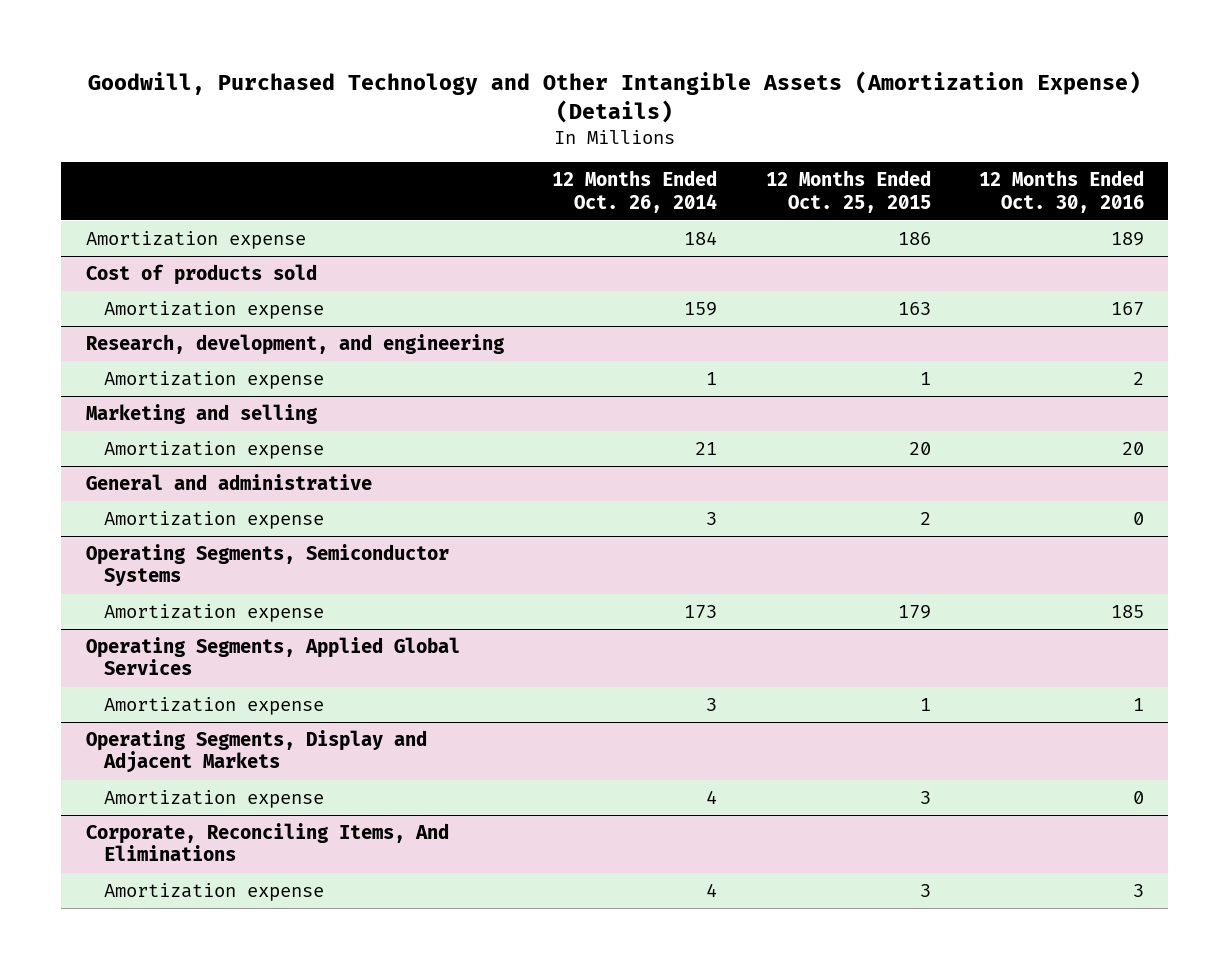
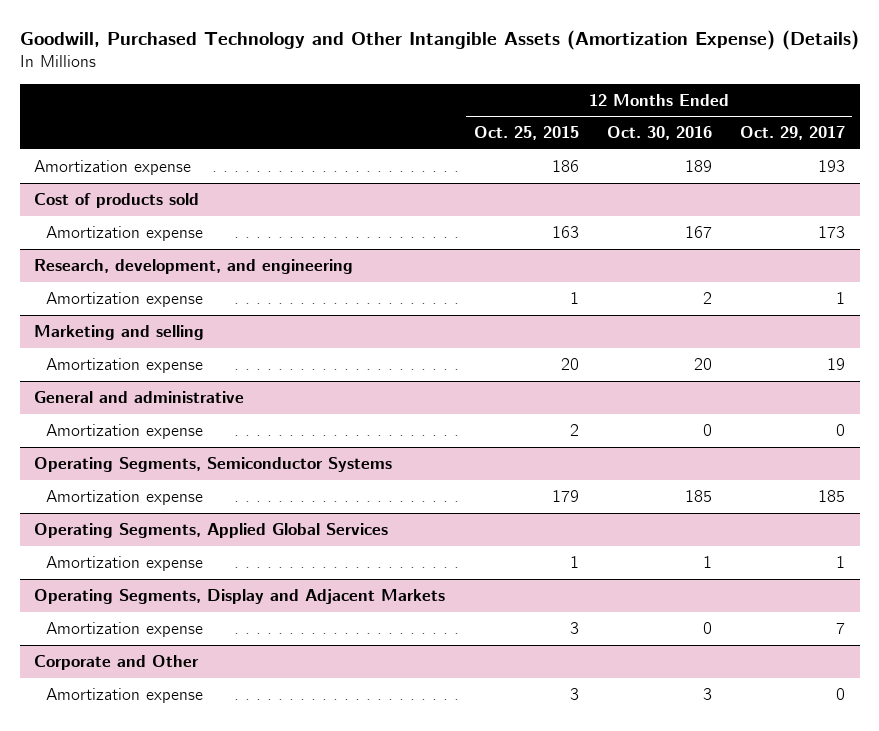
[552,170,718,213] 12 Months Ended Oct. 26, 2014 -> none
none -> [740,126,846,141] Oct. 29, 2017
[85,823,449,862] Corporate, Reconciling Items, And Eliminations -> [34,654,200,670] Corporate and Other

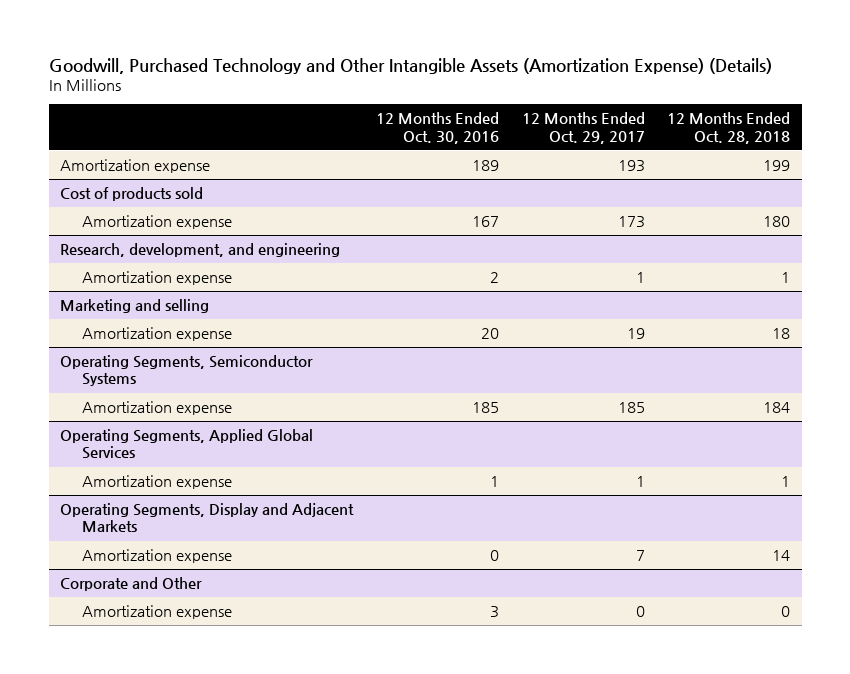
[473,126,579,141] Oct. 25, 2015 -> none
none -> [667,112,791,144] 12 Months Ended Oct. 28, 2018
[34,390,245,403] General and administrative -> none
[46,423,204,439] Amortization expense -> none

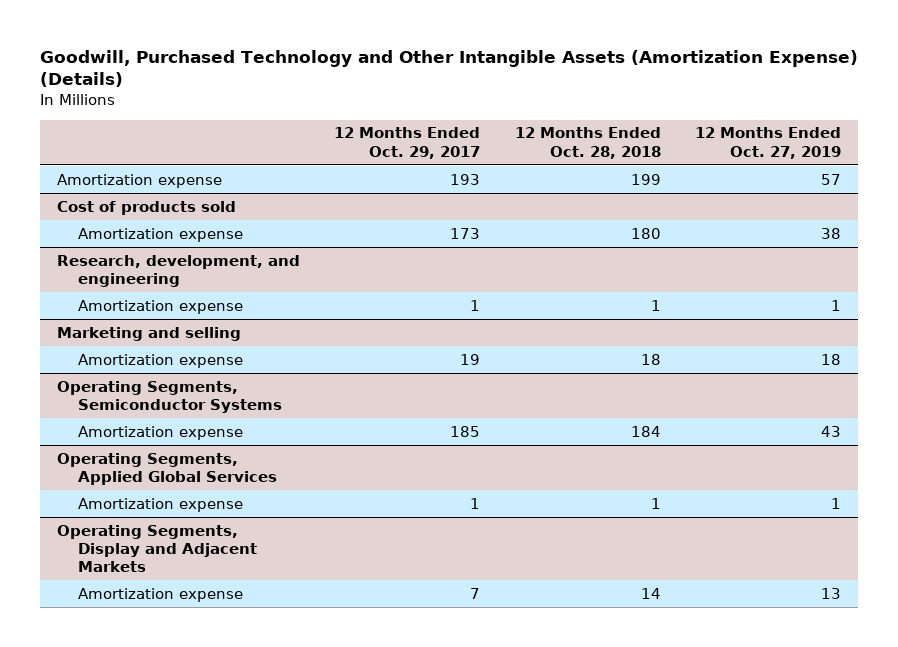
[375,112,499,144] 12 Months Ended Oct. 30, 2016 -> none
none -> [694,127,841,159] 12 Months Ended Oct. 27, 2019
[60,577,203,592] Corporate and Other -> none
[82,605,233,620] Amortization expense -> none

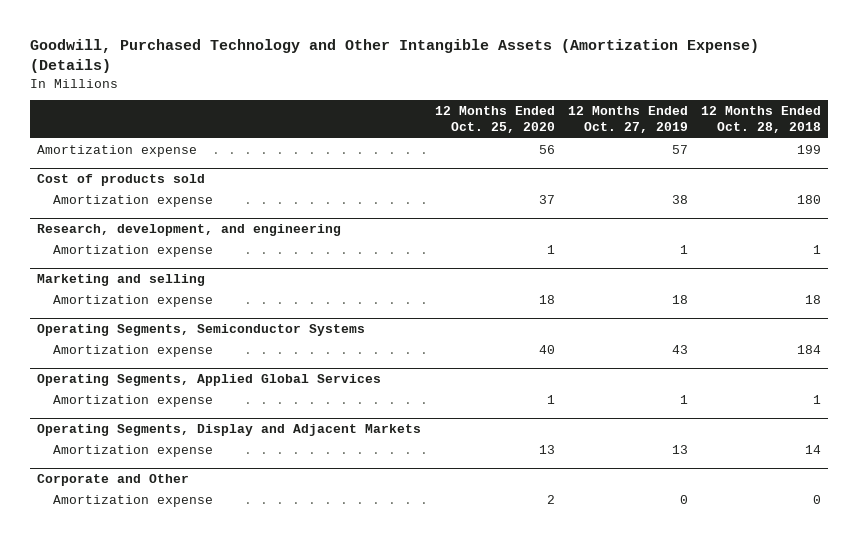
[334,127,481,159] 12 Months Ended Oct. 29, 2017 -> none
none -> [434,106,555,134] 12 Months Ended Oct. 25, 2020
none -> [37,473,190,486] Corporate and Other
none -> [53,494,214,507] Amortization expense

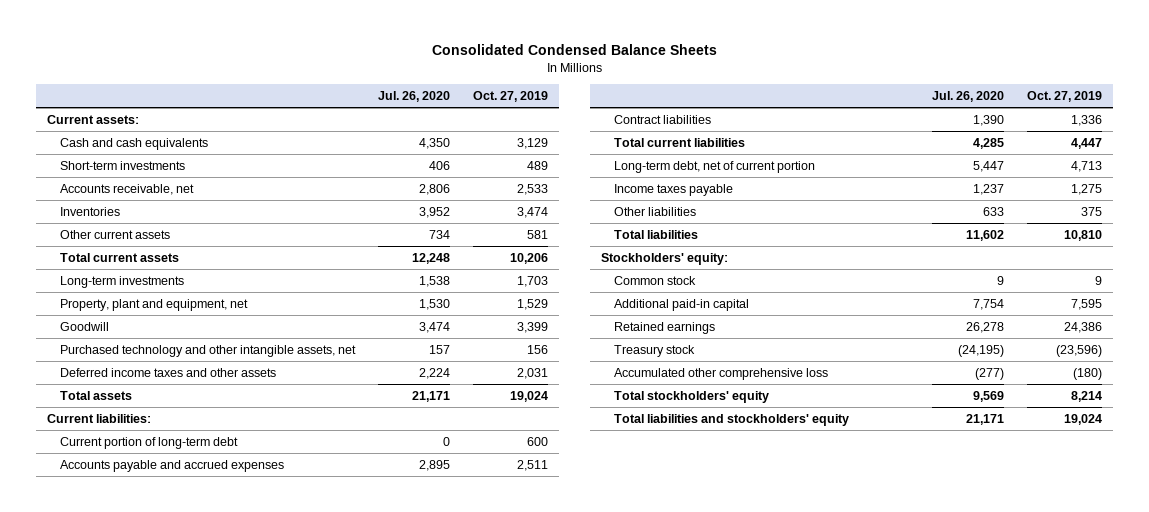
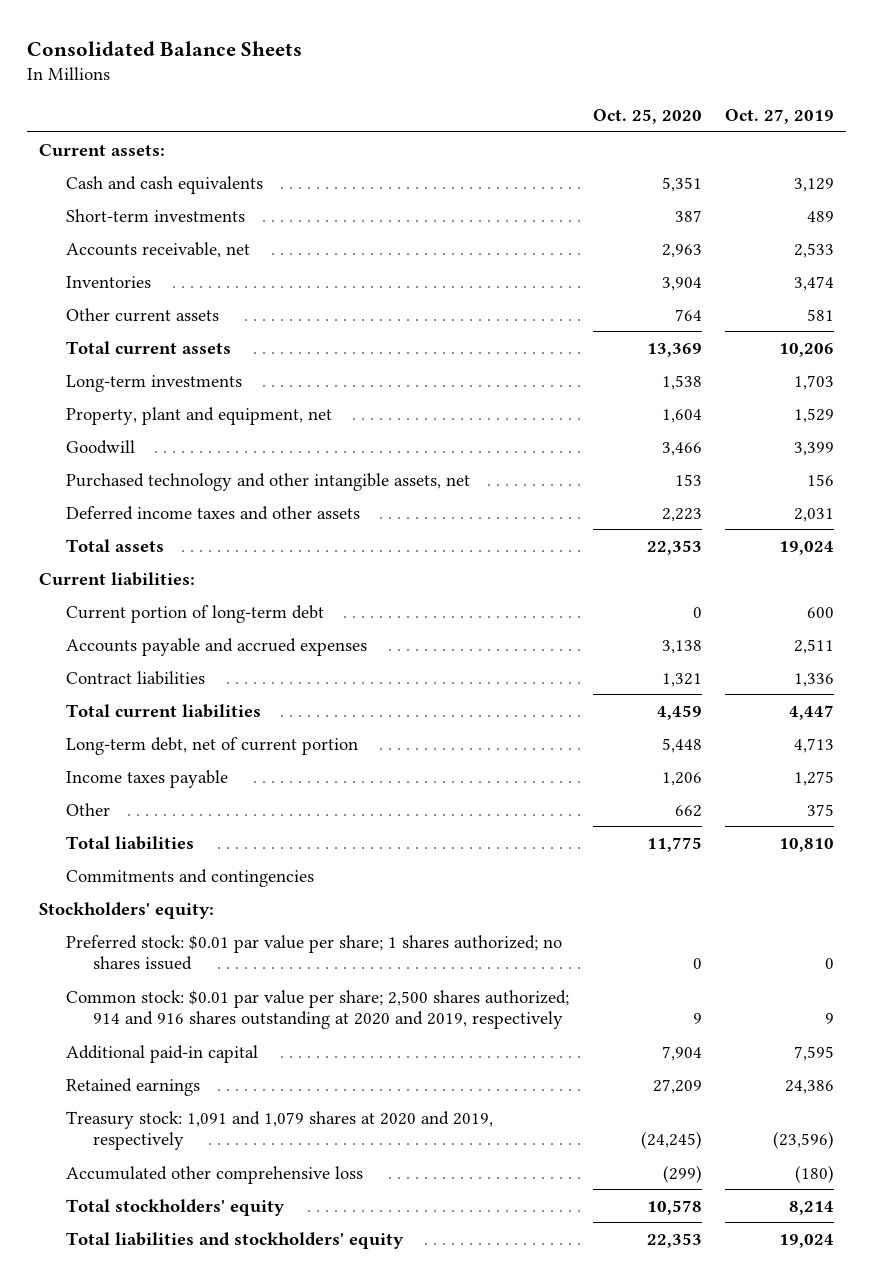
[431,44,717,56] Consolidated Condensed Balance Sheets -> [27,40,303,56] Consolidated Balance Sheets
[378,90,451,102] Jul. 26, 2020 -> none
none -> [592,109,702,125] Oct. 25, 2020
[614,206,697,216] Other liabilities -> [66,802,111,816] Other
none -> [66,868,315,887] Commitments and contingencies
none -> [66,934,563,971] Preferred stock: $0.01 par value per share; 1 shares authorized; no shares issued
[614,275,697,285] Common stock -> [66,989,570,1030] Common stock: $0.01 par value per share; 2,500 shares authorized; 914 and 916 shares outstanding at 2020 and 2019, respectively
[614,344,696,357] Treasury stock -> [66,1110,494,1151] Treasury stock: 1,091 and 1,079 shares at 2020 and 2019, respectively

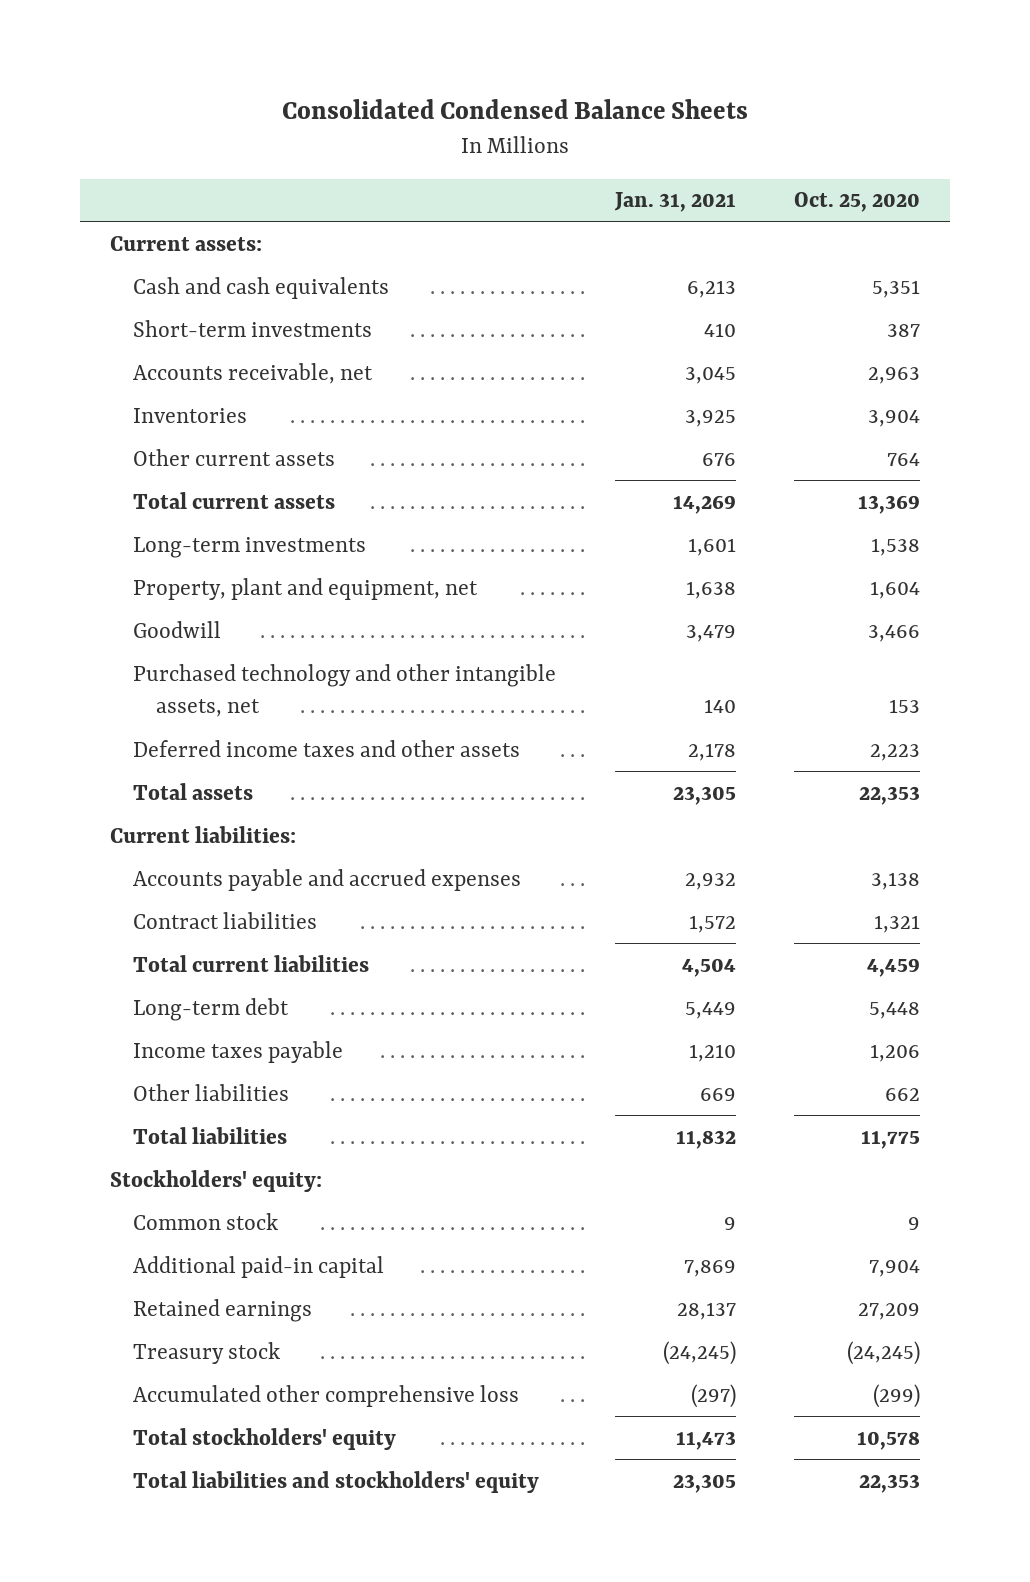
[27,40,303,56] Consolidated Balance Sheets -> [281,99,748,120] Consolidated Condensed Balance Sheets
[725,109,835,125] Oct. 27, 2019 -> none
none -> [613,192,736,213] Jan. 31, 2021
[66,604,325,623] Current portion of long-term debt -> none
[66,736,359,755] Long-term debt, net of current portion -> [132,997,289,1021] Long-term debt
[66,802,111,816] Other -> [132,1083,289,1101] Other liabilities
[66,868,315,887] Commitments and contingencies -> none
[66,934,563,971] Preferred stock: $0.01 par value per share; 1 shares authorized; no shares issued -> none
[66,989,570,1030] Common stock: $0.01 par value per share; 2,500 shares authorized; 914 and 916 shares outstanding at 2020 and 2019, respectively -> [132,1212,278,1230] Common stock
[66,1110,494,1151] Treasury stock: 1,091 and 1,079 shares at 2020 and 2019, respectively -> [132,1341,280,1364] Treasury stock

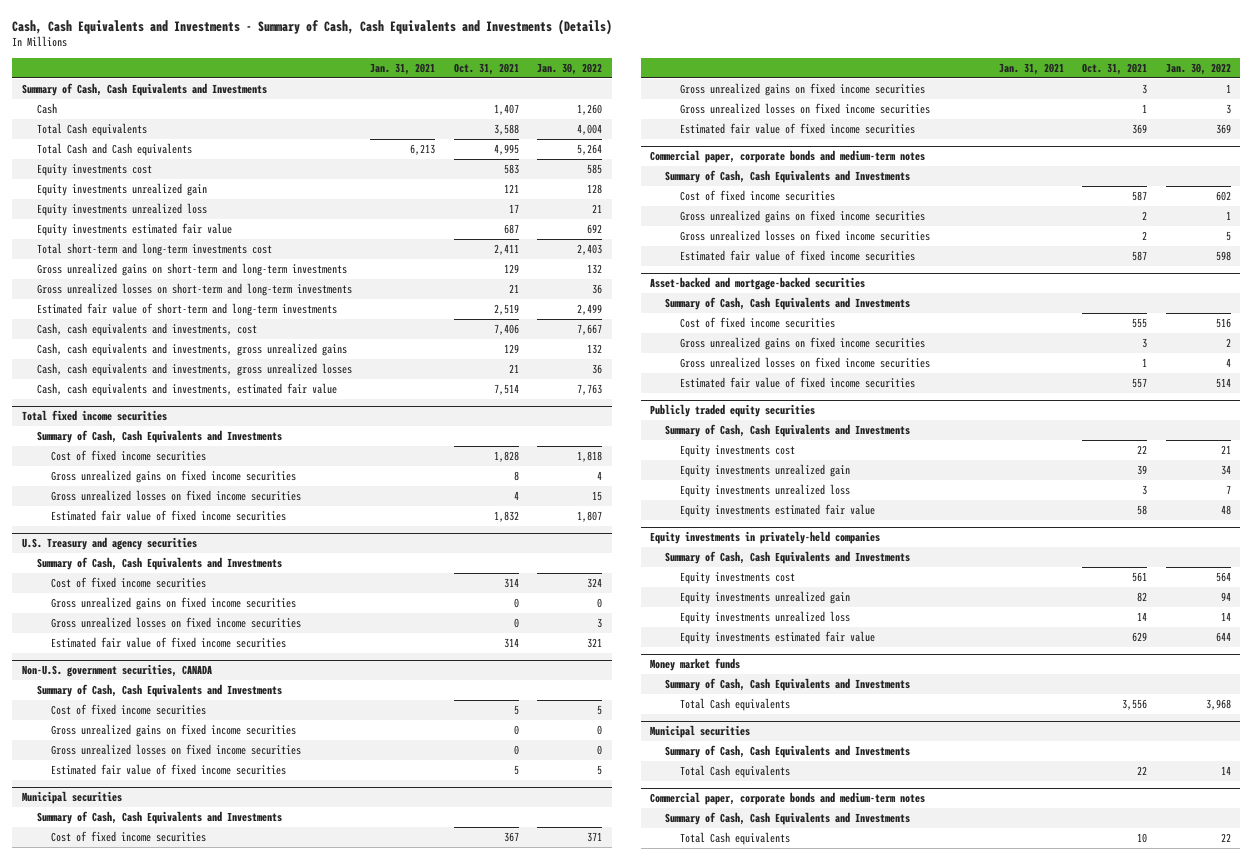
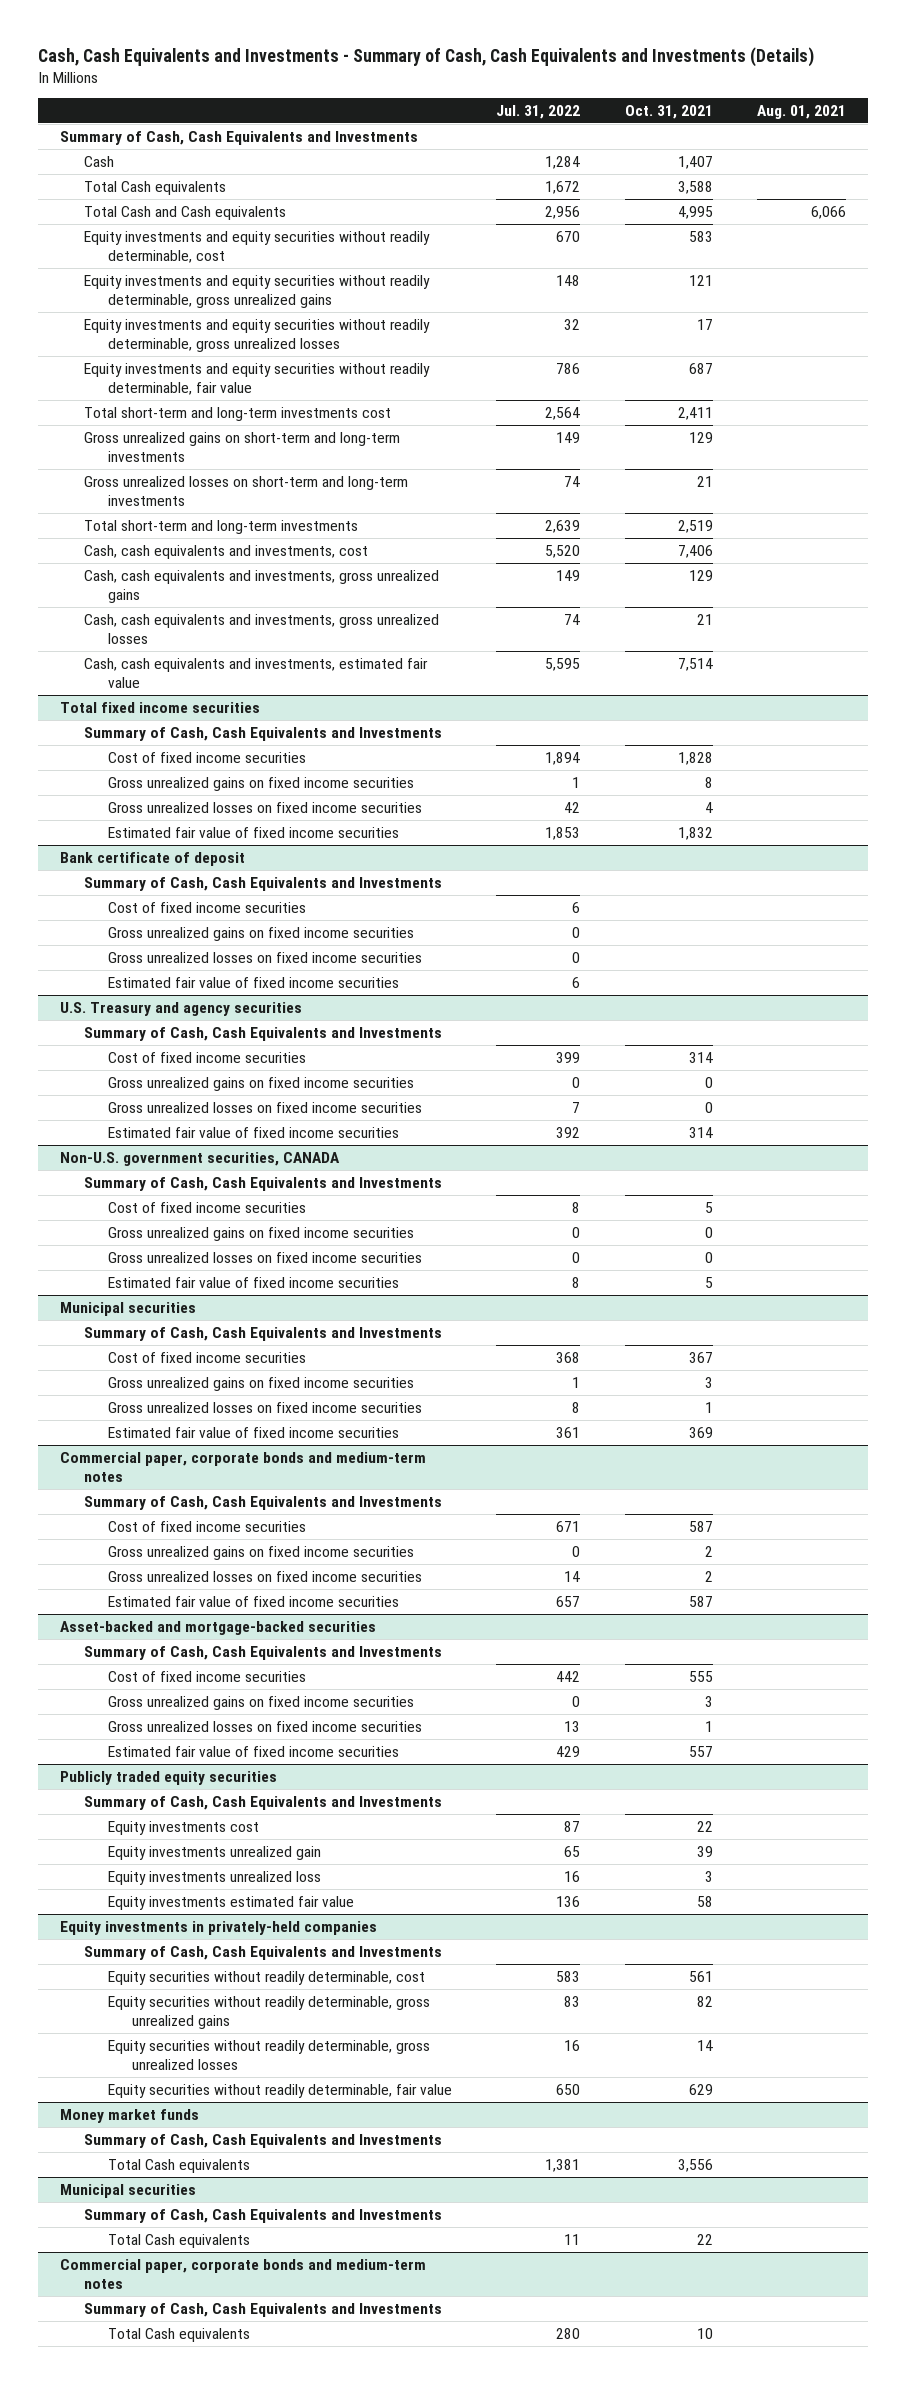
[370,62,436,75] Jan. 31, 2021 -> none
[537,62,603,75] Jan. 30, 2022 -> none
none -> [496,104,581,119] Jul. 31, 2022
none -> [757,104,847,119] Aug. 01, 2021
[36,202,207,216] Equity investments unrealized loss -> none
[36,163,152,176] Equity investments cost -> [84,230,431,264] Equity investments and equity securities without readily determinable, cost
[36,182,207,196] Equity investments unrealized gain -> [84,274,431,309] Equity investments and equity securities without readily determinable, gross unrealized gains
none -> [84,318,431,353] Equity investments and equity securities without readily determinable, gross unrealized losses
[36,222,232,236] Equity investments estimated fair value -> [84,362,431,396] Equity investments and equity securities without readily determinable, fair value
[36,302,337,316] Estimated fair value of short-term and long-term investments -> [84,519,359,534] Total short-term and long-term investments
none -> [60,851,246,866] Bank certificate of deposit
none -> [84,876,443,891] Summary of Cash, Cash Equivalents and Investments
none -> [108,901,307,913] Cost of fixed income securities
none -> [108,926,415,941] Gross unrealized gains on fixed income securities
none -> [108,951,423,963] Gross unrealized losses on fixed income securities
none -> [108,976,400,988] Estimated fair value of fixed income securities
[679,590,850,604] Equity investments unrealized gain -> none
[679,610,850,624] Equity investments unrealized loss -> none
[679,571,795,584] Equity investments cost -> [108,1970,426,1985] Equity securities without readily determinable, cost
none -> [108,1995,431,2030] Equity securities without readily determinable, gross unrealized gains
none -> [108,2039,431,2071] Equity securities without readily determinable, gross unrealized losses
[679,630,875,644] Equity investments estimated fair value -> [108,2083,453,2098] Equity securities without readily determinable, fair value

